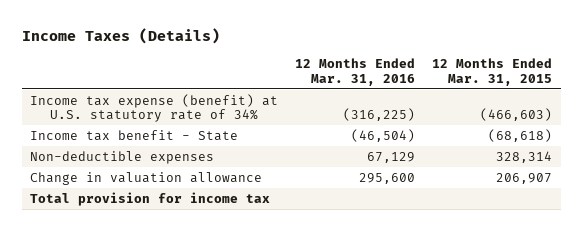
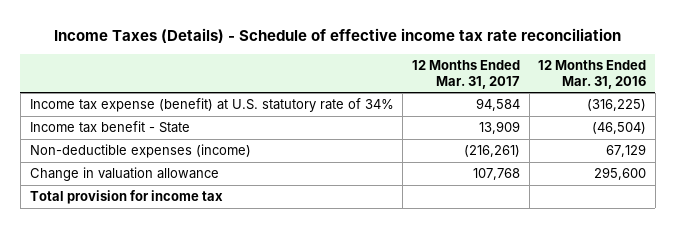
[21,27,220,44] Income Taxes (Details) -> [53,27,621,43] Income Taxes (Details) - Schedule of effective income tax rate reconciliation
[432,58,553,86] 12 Months Ended Mar. 31, 2015 -> none
none -> [411,60,520,89] 12 Months Ended Mar. 31, 2017
[30,150,215,164] Non-deductible expenses -> [29,144,251,159] Non-deductible expenses (income)

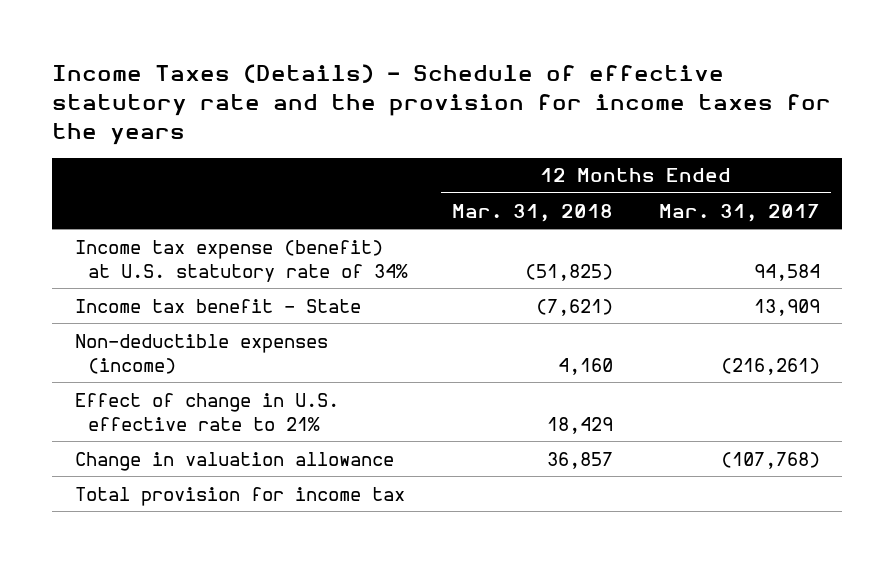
[53,27,621,43] Income Taxes (Details) - Schedule of effective income tax rate reconciliation -> [51,63,831,145] Income Taxes (Details) - Schedule of effective statutory rate and the provision for income taxes for the years
[538,60,647,89] 12 Months Ended Mar. 31, 2016 -> none
none -> [452,203,614,222] Mar. 31, 2018
none -> [74,392,339,431] Effect of change in U.S. effective rate to 21%
[472,168,520,181] 107,768 -> [720,451,820,469] (107,768)

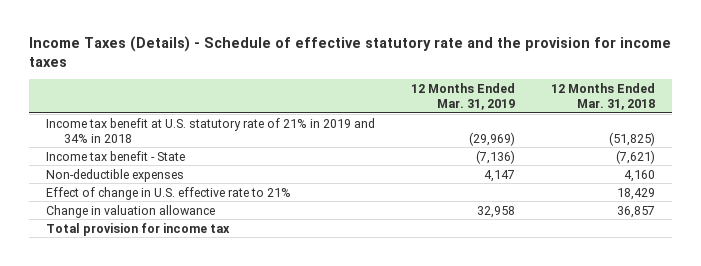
[51,63,831,145] Income Taxes (Details) - Schedule of effective statutory rate and the provision for income taxes for the years -> [28,35,671,68] Income Taxes (Details) - Schedule of effective statutory rate and the provision for income taxes
[658,203,820,222] Mar. 31, 2017 -> none
none -> [410,83,515,110] 12 Months Ended Mar. 31, 2019
[74,239,408,282] Income tax expense (benefit) at U.S. statutory rate of 34% -> [46,117,376,143] Income tax benefit at U.S. statutory rate of 21% in 2019 and 34% in 2018
[74,333,328,374] Non-deductible expenses (income) -> [46,168,185,182] Non-deductible expenses

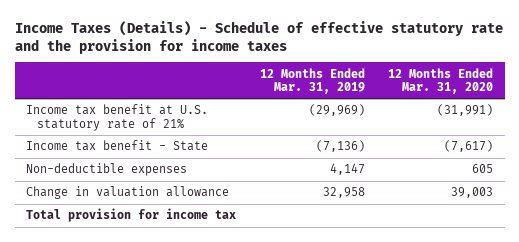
[550,83,655,110] 12 Months Ended Mar. 31, 2018 -> none
none -> [388,67,494,95] 12 Months Ended Mar. 31, 2020
[46,117,376,143] Income tax benefit at U.S. statutory rate of 21% in 2019 and 34% in 2018 -> [26,104,209,131] Income tax benefit at U.S. statutory rate of 21%
[46,186,292,200] Effect of change in U.S. effective rate to 21% -> none

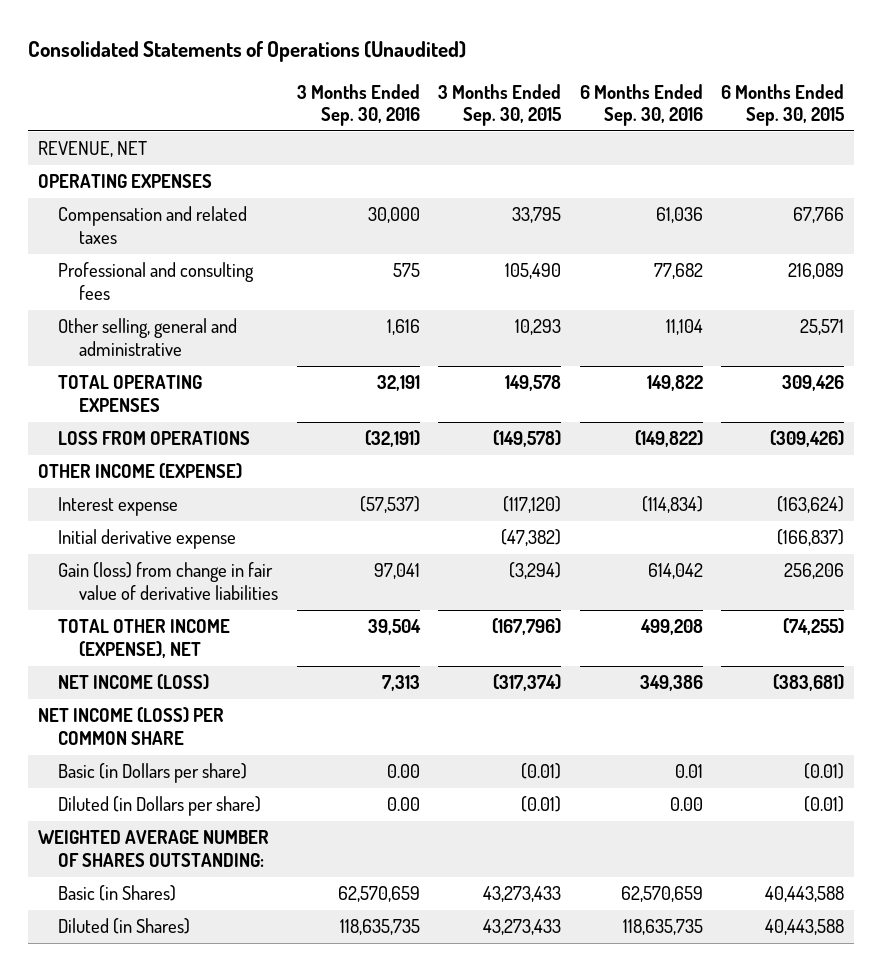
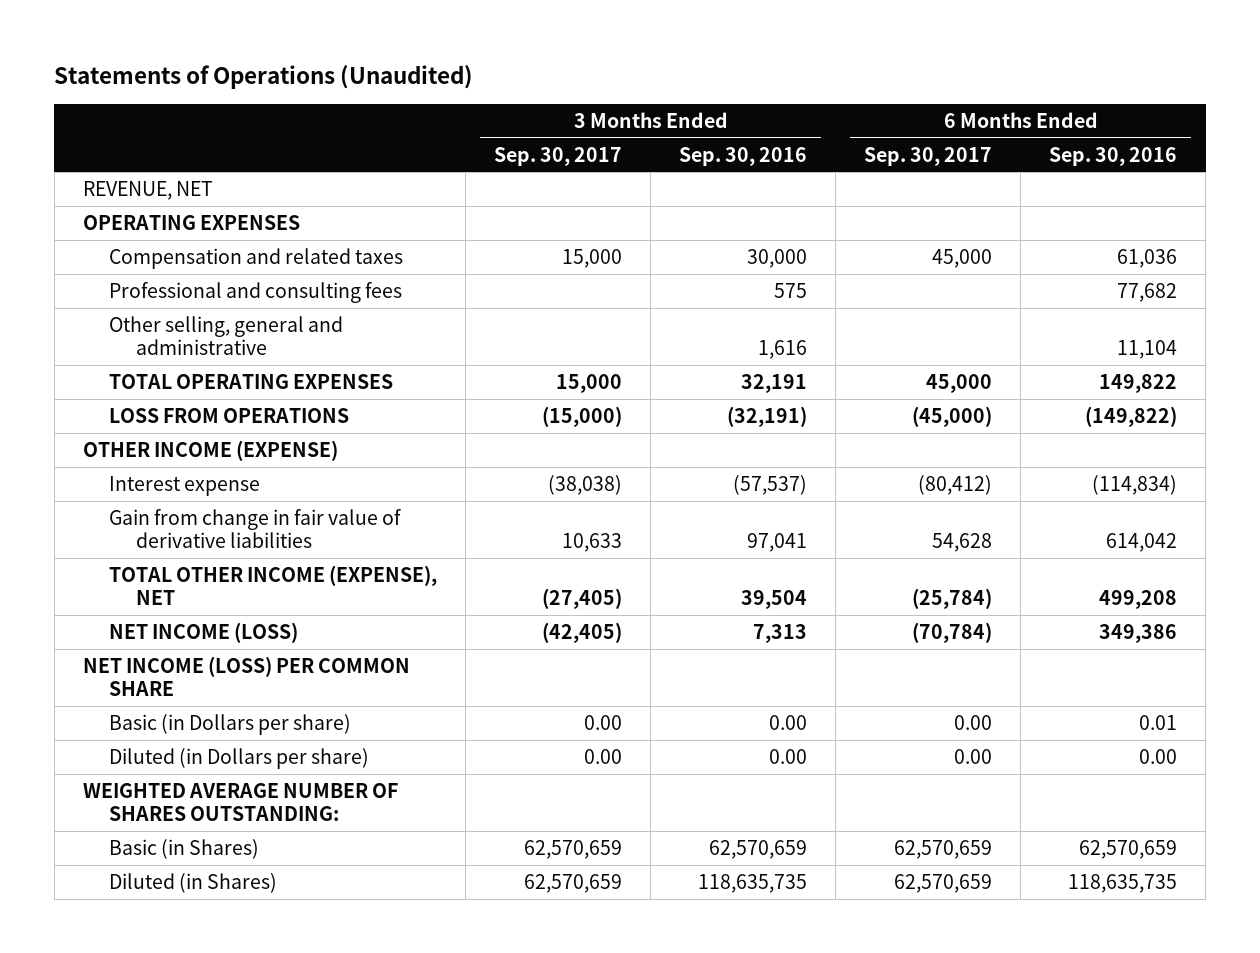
[28,40,467,62] Consolidated Statements of Operations (Unaudited) -> [54,65,474,90] Statements of Operations (Unaudited)
[438,83,562,126] 3 Months Ended Sep. 30, 2015 -> none
[721,83,845,126] 6 Months Ended Sep. 30, 2015 -> none
none -> [494,146,623,166] Sep. 30, 2017
none -> [864,146,993,166] Sep. 30, 2017
[58,529,237,550] Initial derivative expense -> none
[58,562,279,600] Gain (loss) from change in fair value of derivative liabilities -> [109,508,402,549] Gain from change in fair value of derivative liabilities

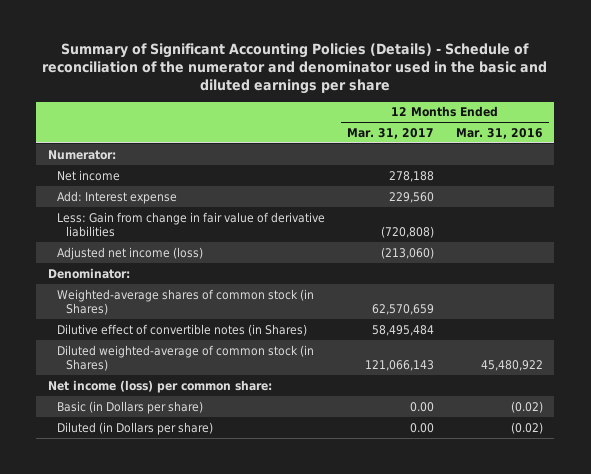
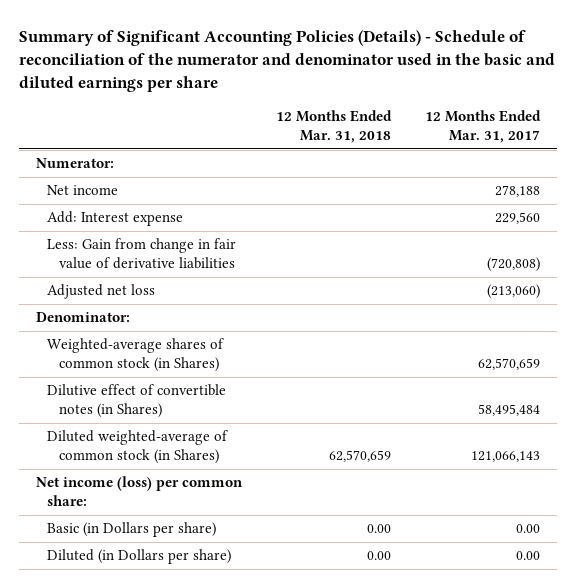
[456,127,544,139] Mar. 31, 2016 -> none
none -> [275,110,392,144] 12 Months Ended Mar. 31, 2018
[56,246,203,260] Adjusted net income (loss) -> [47,284,156,300] Adjusted net loss

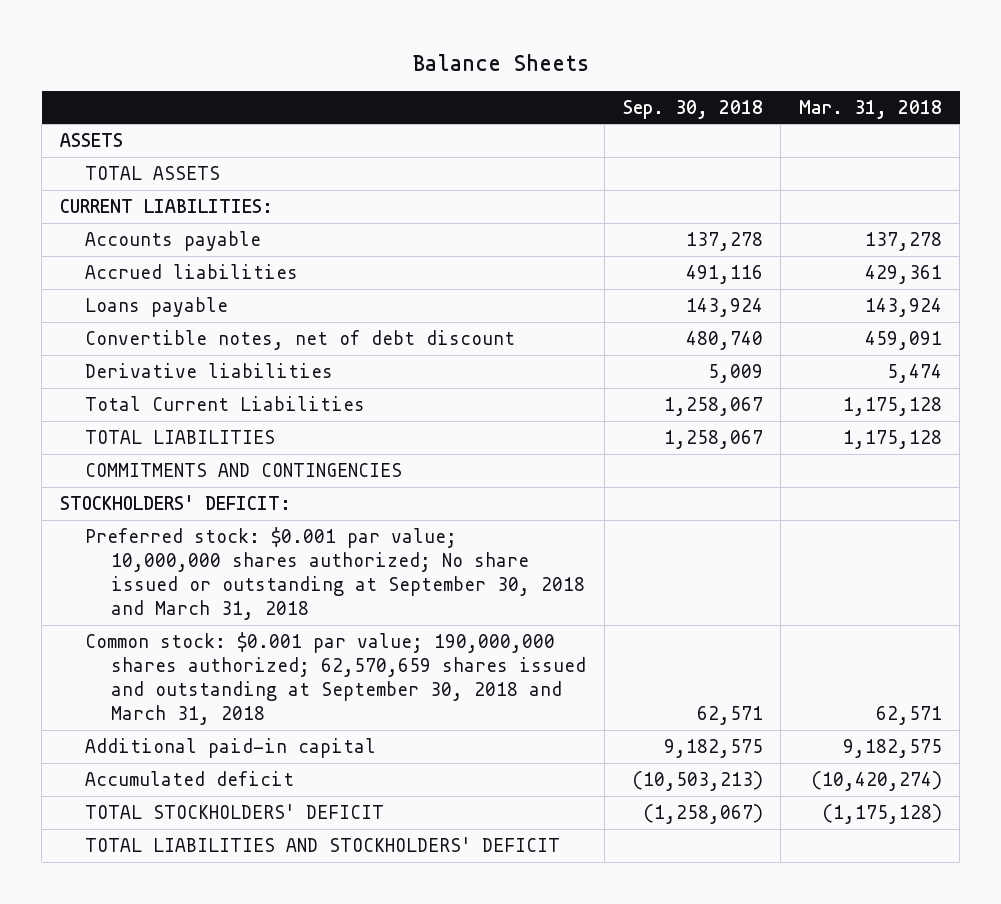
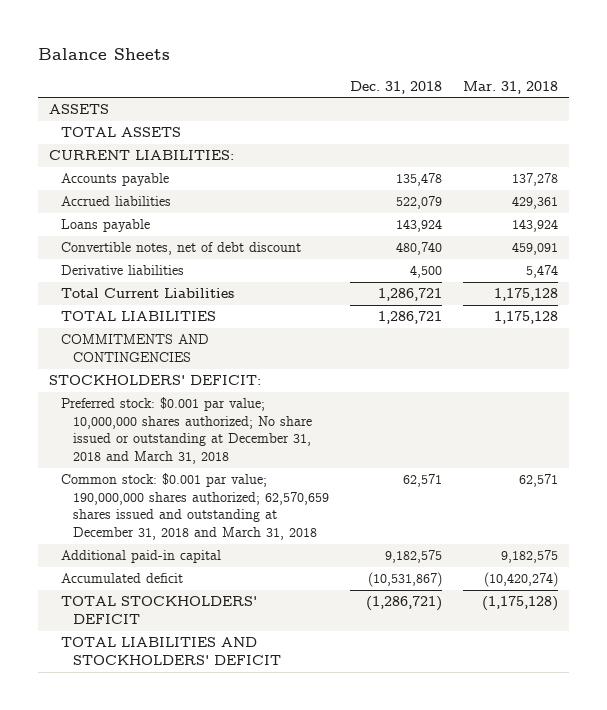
[622,99,763,119] Sep. 30, 2018 -> none
none -> [350,80,443,94] Dec. 31, 2018
[85,527,586,620] Preferred stock: $0.001 par value; 10,000,000 shares authorized; No share issued or outstanding at September 30, 2018 and March 31, 2018 -> [60,397,313,465] Preferred stock: $0.001 par value; 10,000,000 shares authorized; No share issued or outstanding at December 31, 2018 and March 31, 2018
[85,632,587,725] Common stock: $0.001 par value; 190,000,000 shares authorized; 62,570,659 shares issued and outstanding at September 30, 2018 and March 31, 2018 -> [60,473,330,541] Common stock: $0.001 par value; 190,000,000 shares authorized; 62,570,659 shares issued and outstanding at December 31, 2018 and March 31, 2018

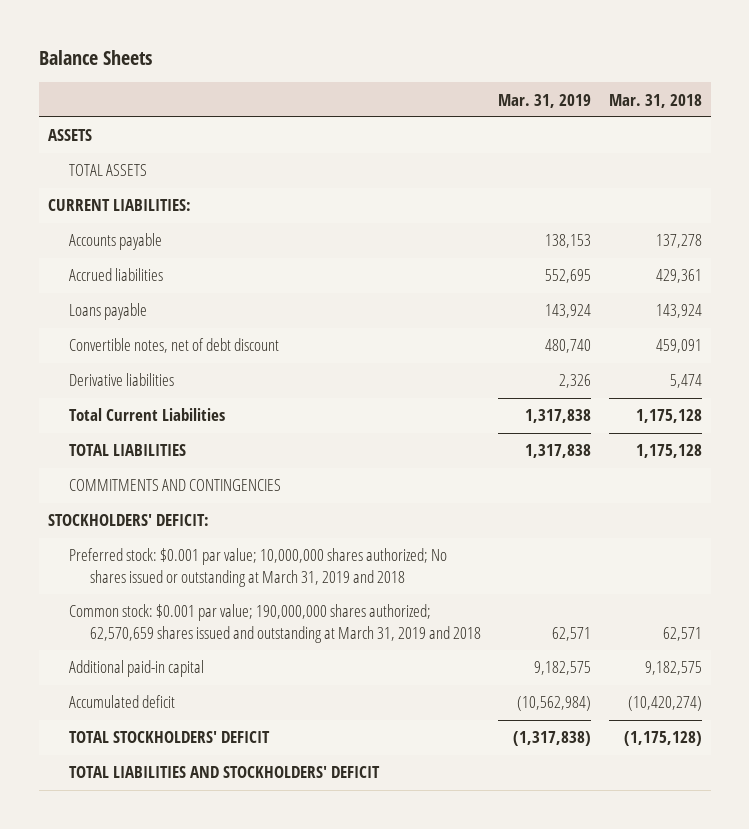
[350,80,443,94] Dec. 31, 2018 -> none
none -> [498,93,592,108] Mar. 31, 2019
[60,397,313,465] Preferred stock: $0.001 par value; 10,000,000 shares authorized; No share issued or outstanding at December 31, 2018 and March 31, 2018 -> [68,548,447,587] Preferred stock: $0.001 par value; 10,000,000 shares authorized; No shares issued or outstanding at March 31, 2019 and 2018
[60,473,330,541] Common stock: $0.001 par value; 190,000,000 shares authorized; 62,570,659 shares issued and outstanding at December 31, 2018 and March 31, 2018 -> [68,604,481,643] Common stock: $0.001 par value; 190,000,000 shares authorized; 62,570,659 shares issued and outstanding at March 31, 2019 and 2018

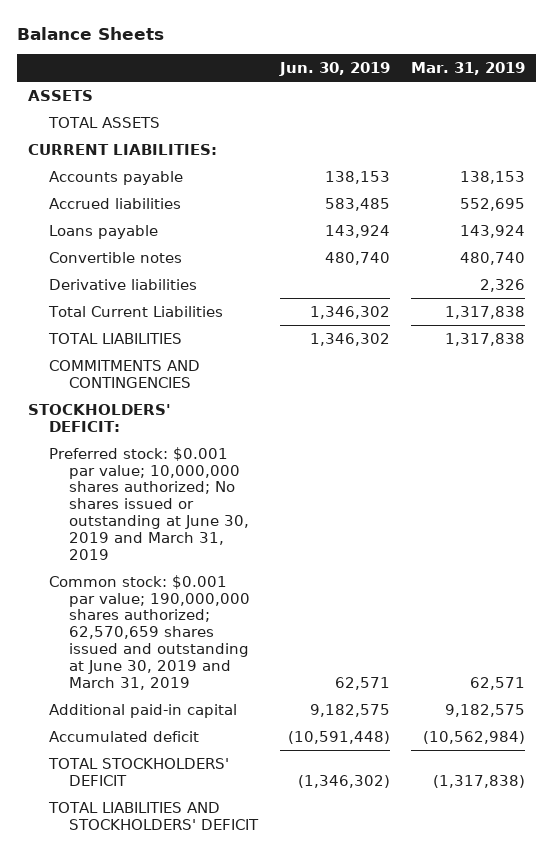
[608,93,702,108] Mar. 31, 2018 -> none
none -> [278,62,390,77] Jun. 30, 2019
[68,338,279,354] Convertible notes, net of debt discount -> [48,251,182,263] Convertible notes
[68,548,447,587] Preferred stock: $0.001 par value; 10,000,000 shares authorized; No shares issued or outstanding at March 31, 2019 and 2018 -> [48,446,250,560] Preferred stock: $0.001 par value; 10,000,000 shares authorized; No shares issued or outstanding at June 30, 2019 and March 31, 2019
[68,604,481,643] Common stock: $0.001 par value; 190,000,000 shares authorized; 62,570,659 shares issued and outstanding at March 31, 2019 and 2018 -> [48,574,251,690] Common stock: $0.001 par value; 190,000,000 shares authorized; 62,570,659 shares issued and outstanding at June 30, 2019 and March 31, 2019

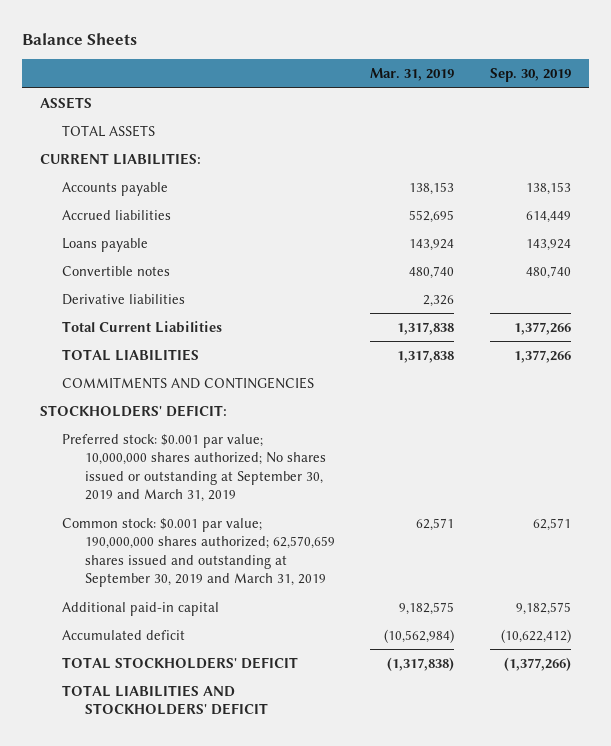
[278,62,390,77] Jun. 30, 2019 -> none
none -> [489,68,571,83] Sep. 30, 2019
[48,446,250,560] Preferred stock: $0.001 par value; 10,000,000 shares authorized; No shares issued or outstanding at June 30, 2019 and March 31, 2019 -> [62,433,326,503] Preferred stock: $0.001 par value; 10,000,000 shares authorized; No shares issued or outstanding at September 30, 2019 and March 31, 2019
[48,574,251,690] Common stock: $0.001 par value; 190,000,000 shares authorized; 62,570,659 shares issued and outstanding at June 30, 2019 and March 31, 2019 -> [62,517,335,588] Common stock: $0.001 par value; 190,000,000 shares authorized; 62,570,659 shares issued and outstanding at September 30, 2019 and March 31, 2019

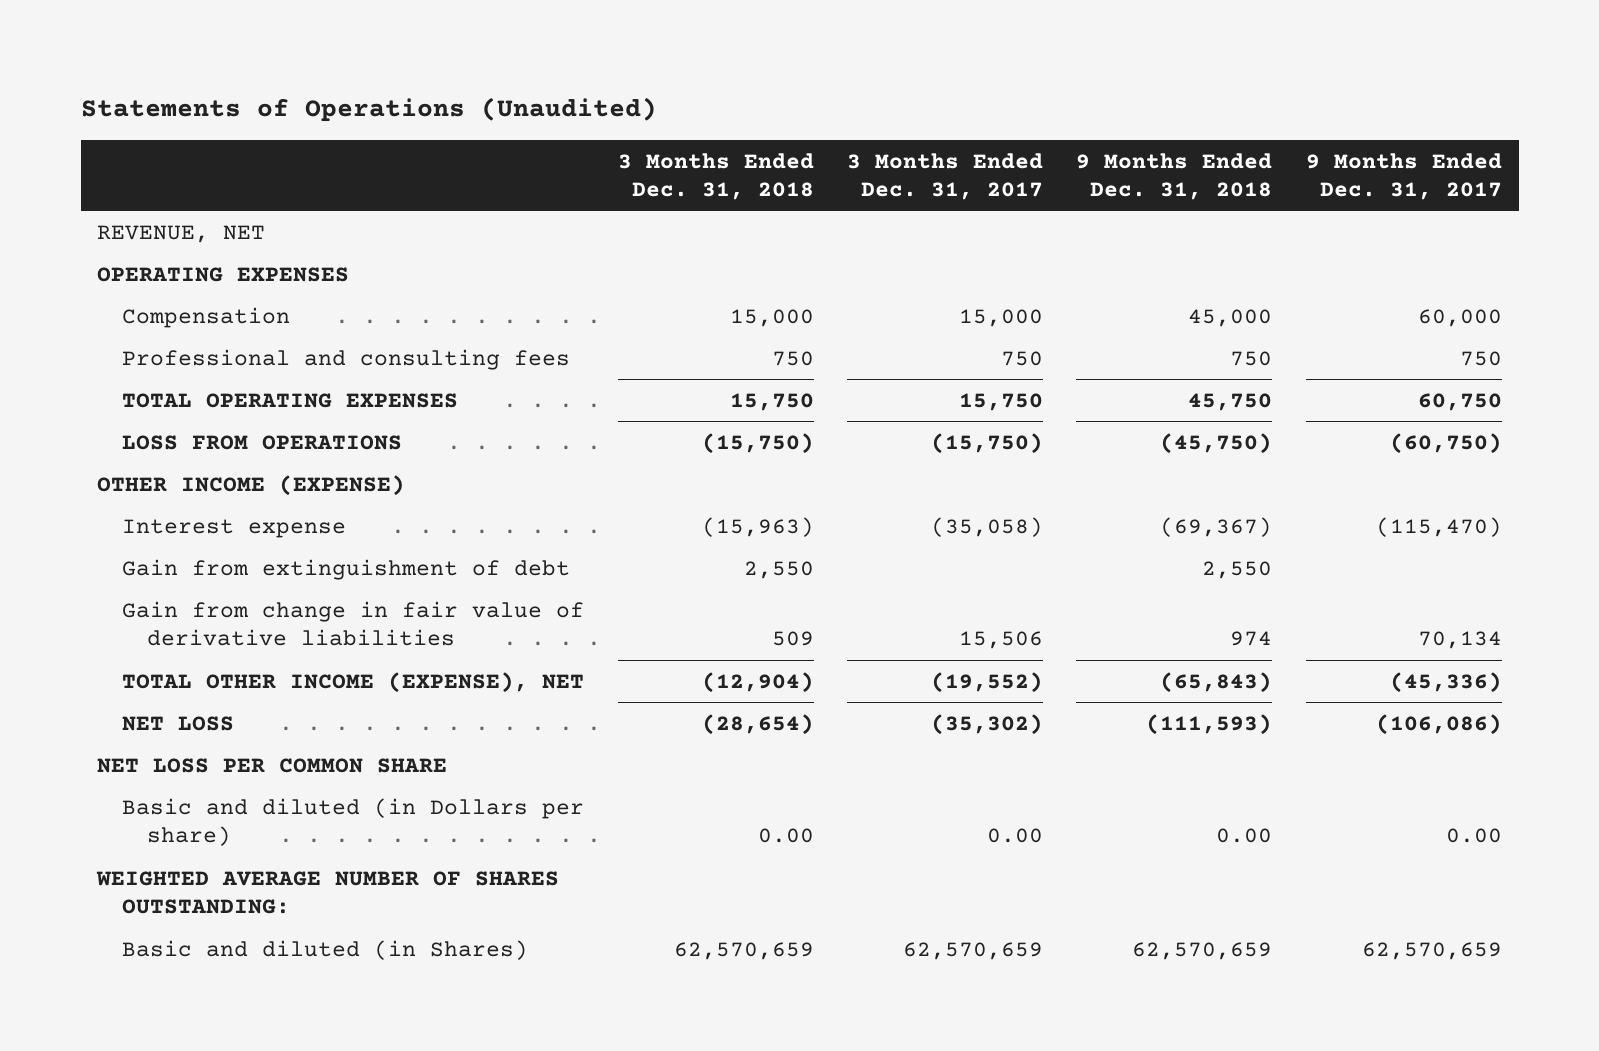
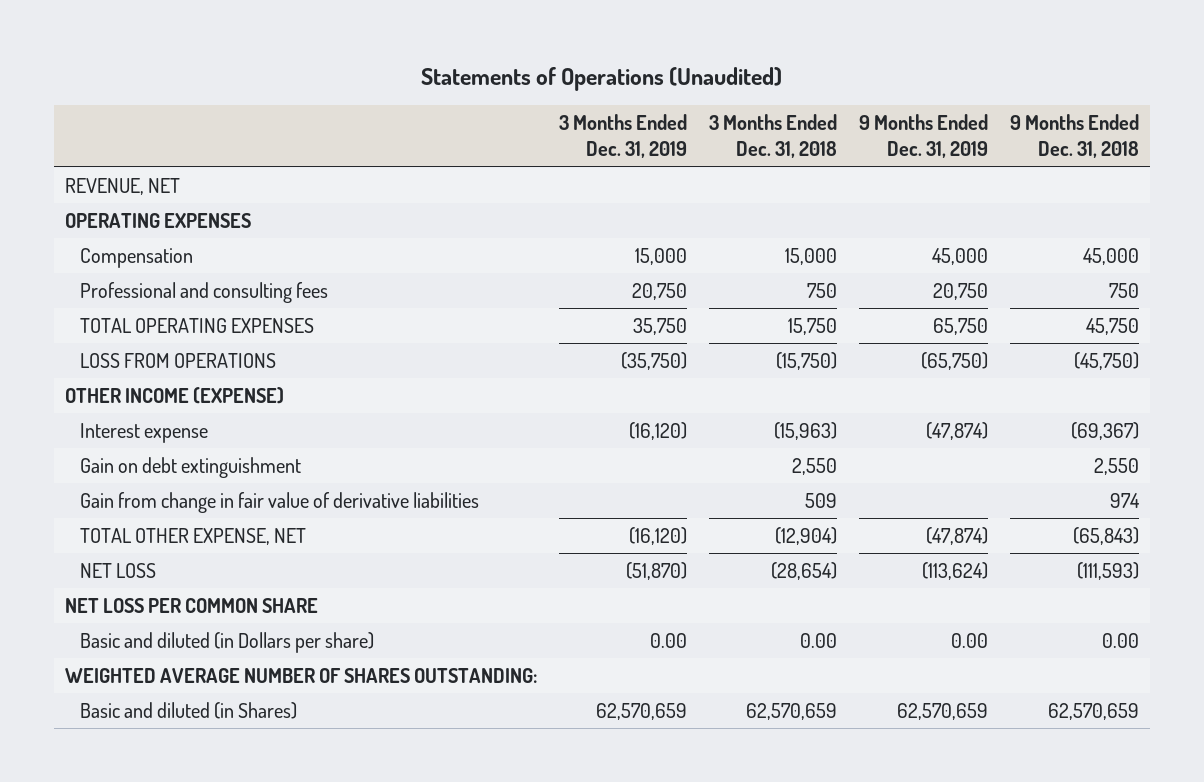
[846,152,1043,200] 3 Months Ended Dec. 31, 2017 -> none
[1305,152,1502,200] 9 Months Ended Dec. 31, 2017 -> none
none -> [558,114,687,159] 3 Months Ended Dec. 31, 2019
none -> [858,114,988,159] 9 Months Ended Dec. 31, 2019
[122,558,571,580] Gain from extinguishment of debt -> [80,457,302,479] Gain on debt extinguishment
[122,671,585,693] TOTAL OTHER INCOME (EXPENSE), NET -> [80,528,307,546] TOTAL OTHER EXPENSE, NET

